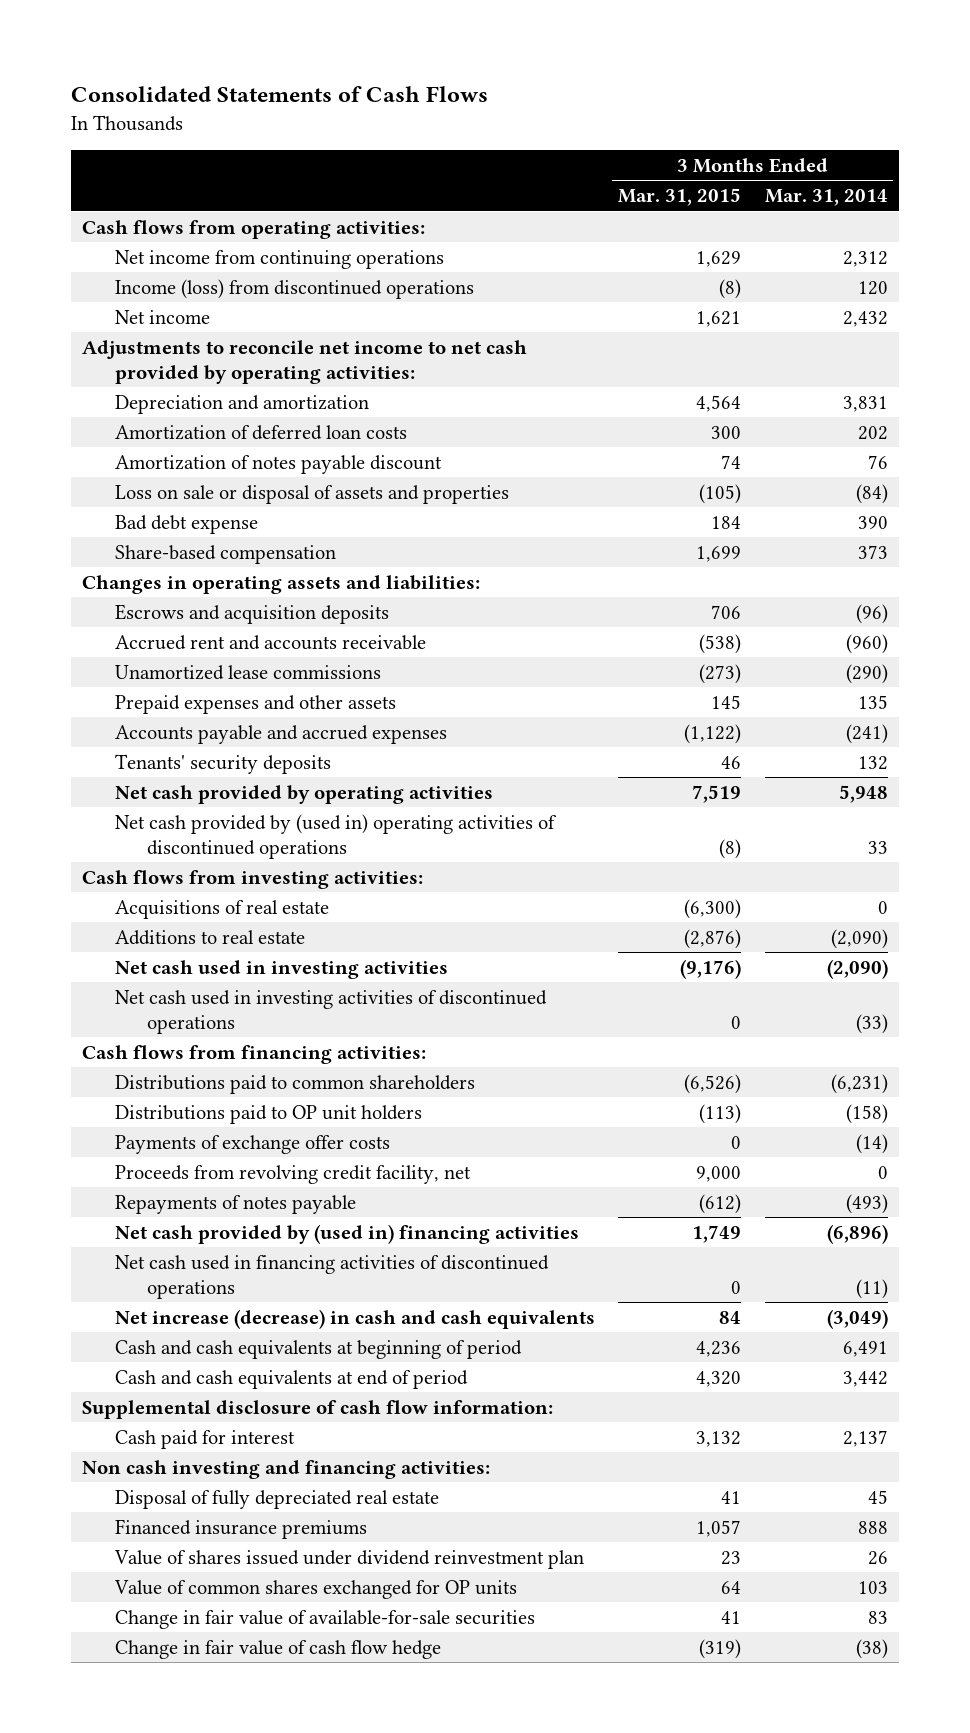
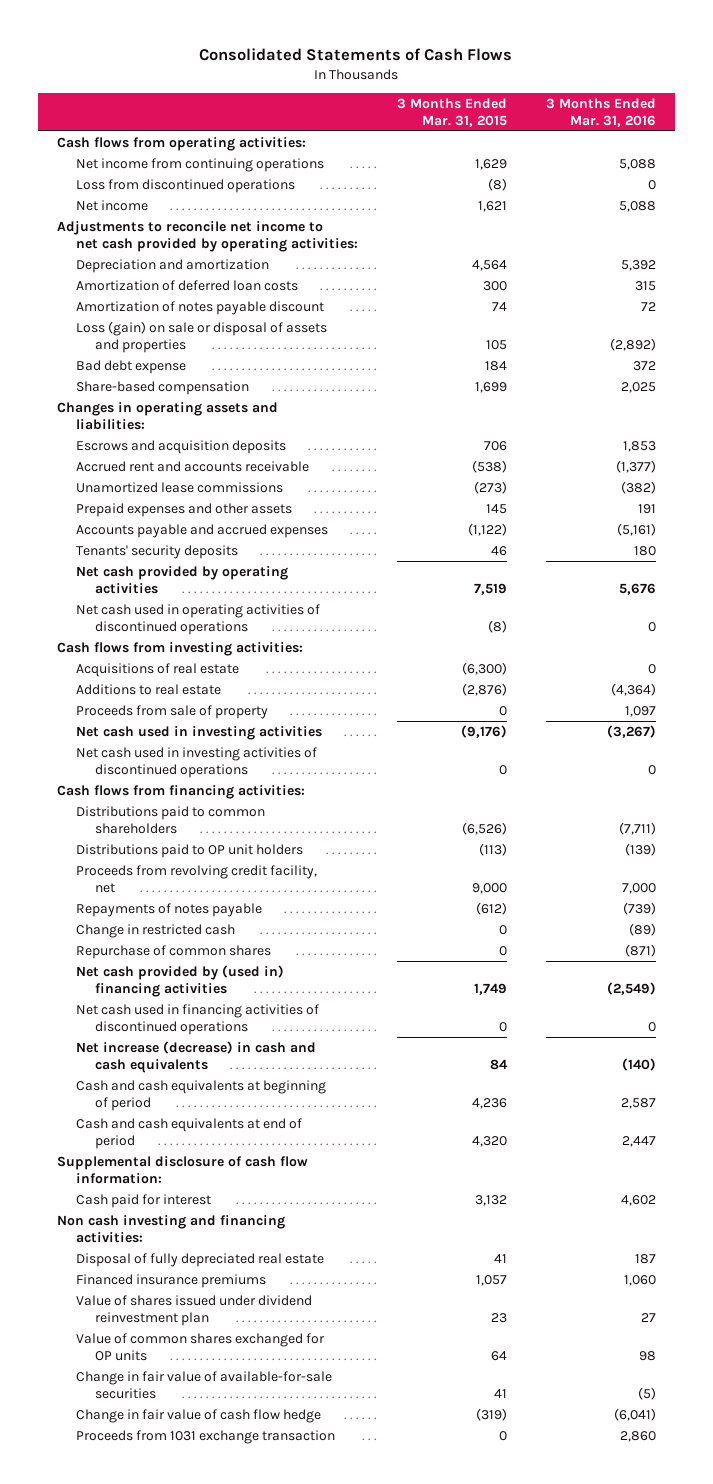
[764,189,888,207] Mar. 31, 2014 -> none
none -> [545,98,656,127] 3 Months Ended Mar. 31, 2016
[114,278,474,299] Income (loss) from discontinued operations -> [76,179,296,194] Loss from discontinued operations
[114,484,509,504] Loss on sale or disposal of assets and properties -> [76,321,328,353] Loss (gain) on sale or disposal of assets and properties
[699,483,742,504] (105) -> [485,339,507,350] 105
[114,813,557,859] Net cash provided by (used in) operating activities of discontinued operations -> [76,604,321,635] Net cash used in operating activities of discontinued operations
none -> [76,705,269,720] Proceeds from sale of property
[114,1134,390,1154] Payments of exchange offer costs -> none
none -> [76,924,236,939] Change in restricted cash
none -> [76,945,272,960] Repurchase of common shares
none -> [76,1430,336,1445] Proceeds from 1031 exchange transaction

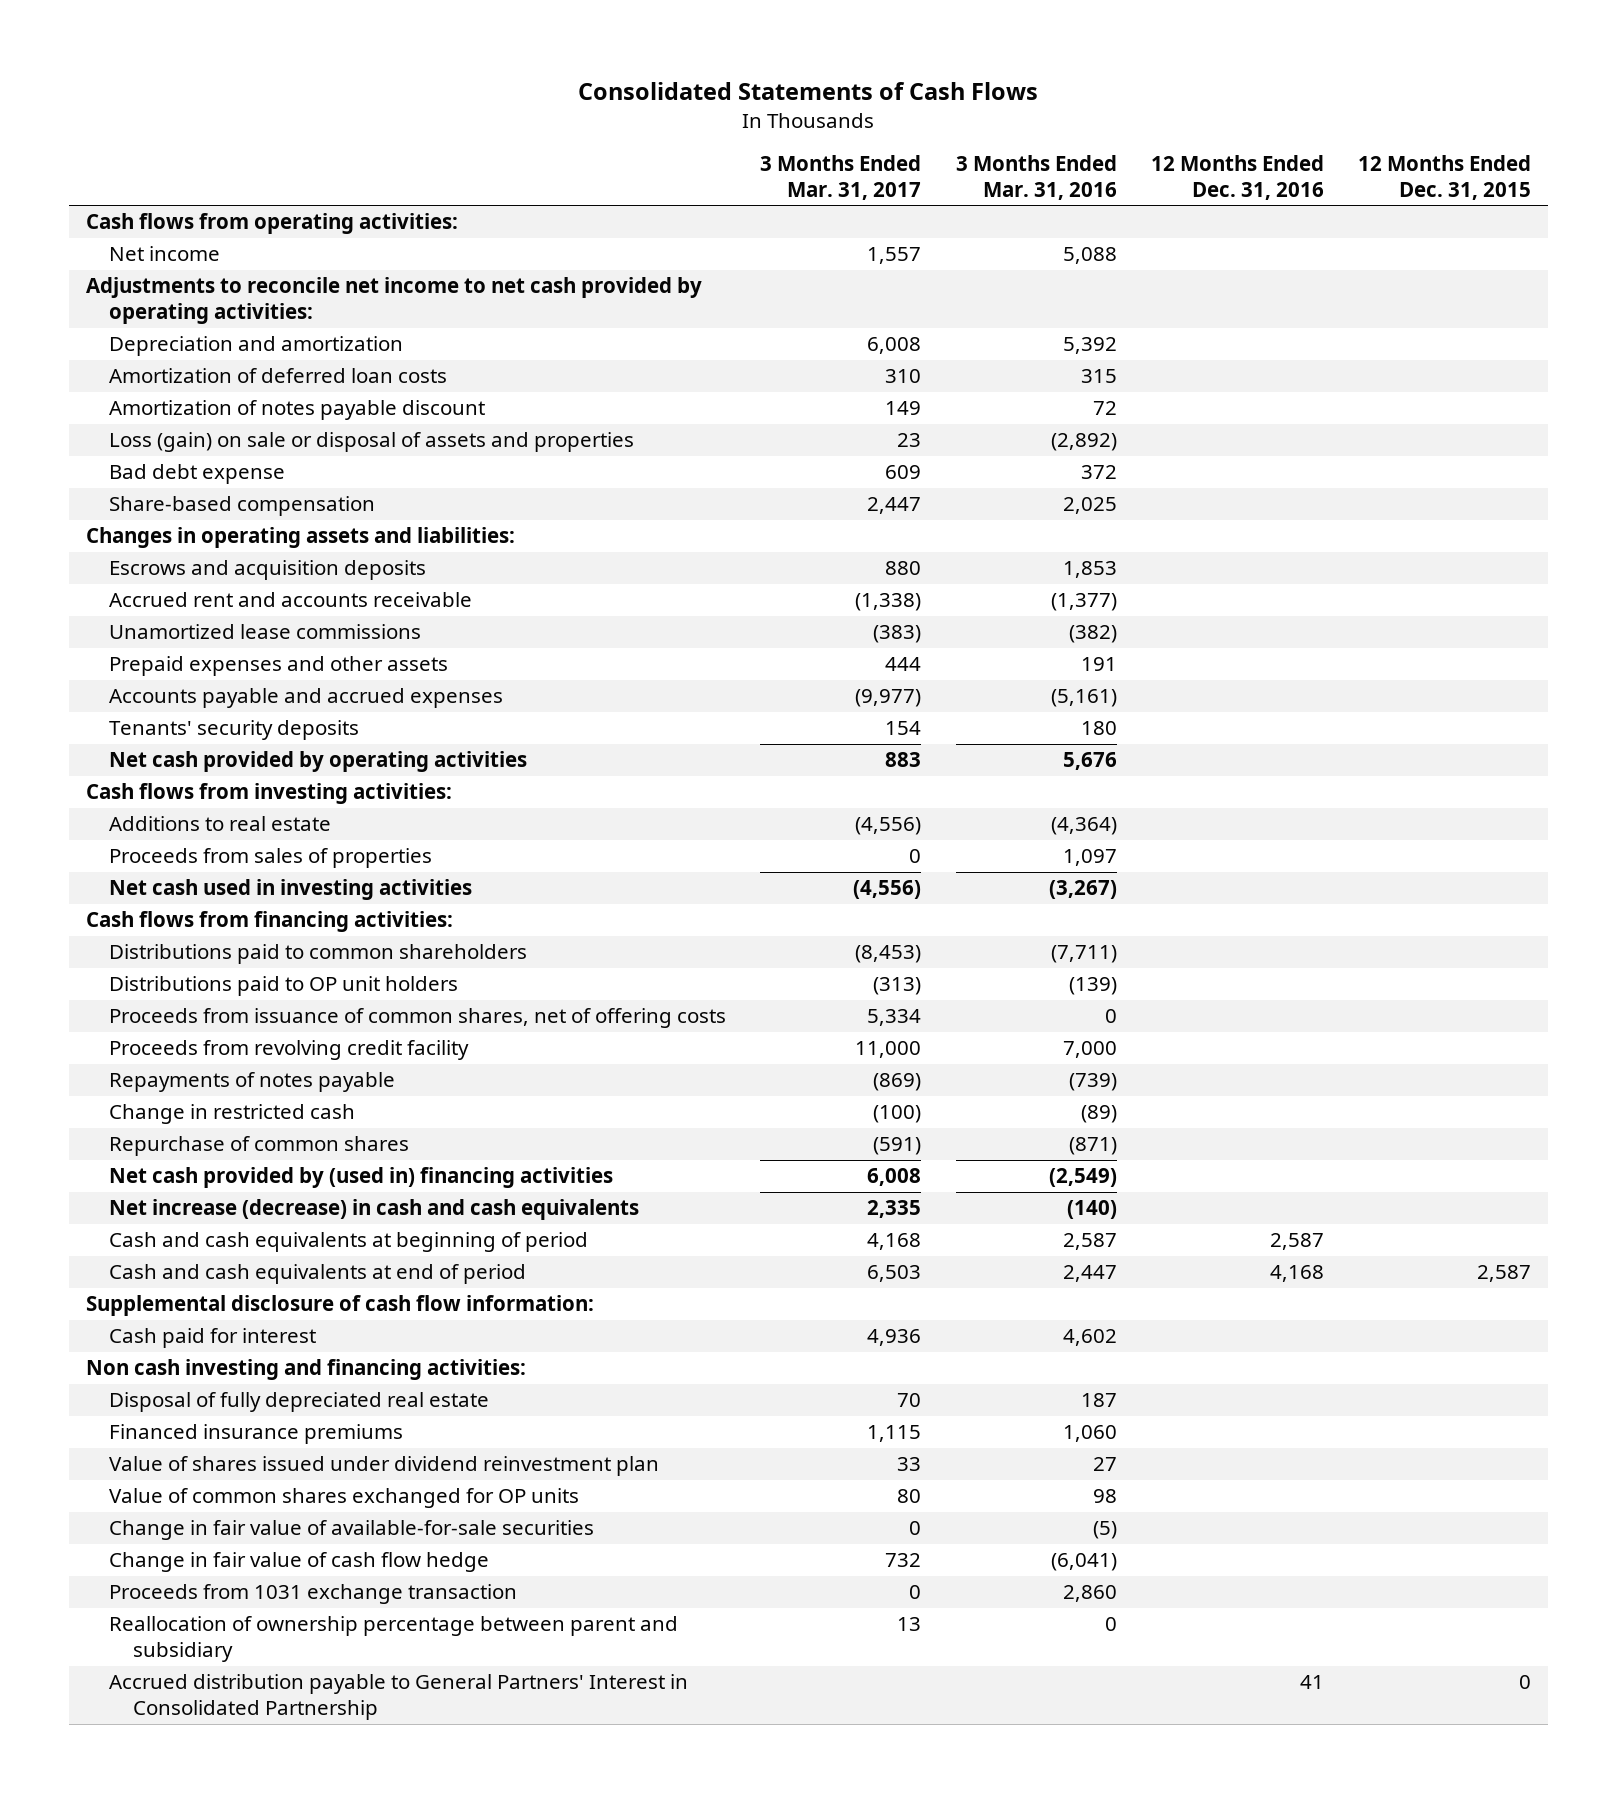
[396,98,507,127] 3 Months Ended Mar. 31, 2015 -> none
none -> [760,155,922,200] 3 Months Ended Mar. 31, 2017
none -> [1150,155,1324,200] 12 Months Ended Dec. 31, 2016
none -> [1357,155,1531,200] 12 Months Ended Dec. 31, 2015
[76,158,325,173] Net income from continuing operations -> none
[76,179,296,194] Loss from discontinued operations -> none
[76,604,321,635] Net cash used in operating activities of discontinued operations -> none
[76,663,240,678] Acquisitions of real estate -> none
[76,705,269,720] Proceeds from sale of property -> [109,848,433,869] Proceeds from sales of properties
[76,747,318,778] Net cash used in investing activities of discontinued operations -> none
none -> [109,1008,727,1029] Proceeds from issuance of common shares, net of offering costs
[76,865,318,893] Proceeds from revolving credit facility, net -> [109,1040,470,1061] Proceeds from revolving credit facility
[76,1004,320,1035] Net cash used in financing activities of discontinued operations -> none
none -> [109,1616,679,1662] Reallocation of ownership percentage between parent and subsidiary
none -> [109,1674,689,1720] Accrued distribution payable to General Partners' Interest in Consolidated Partnership

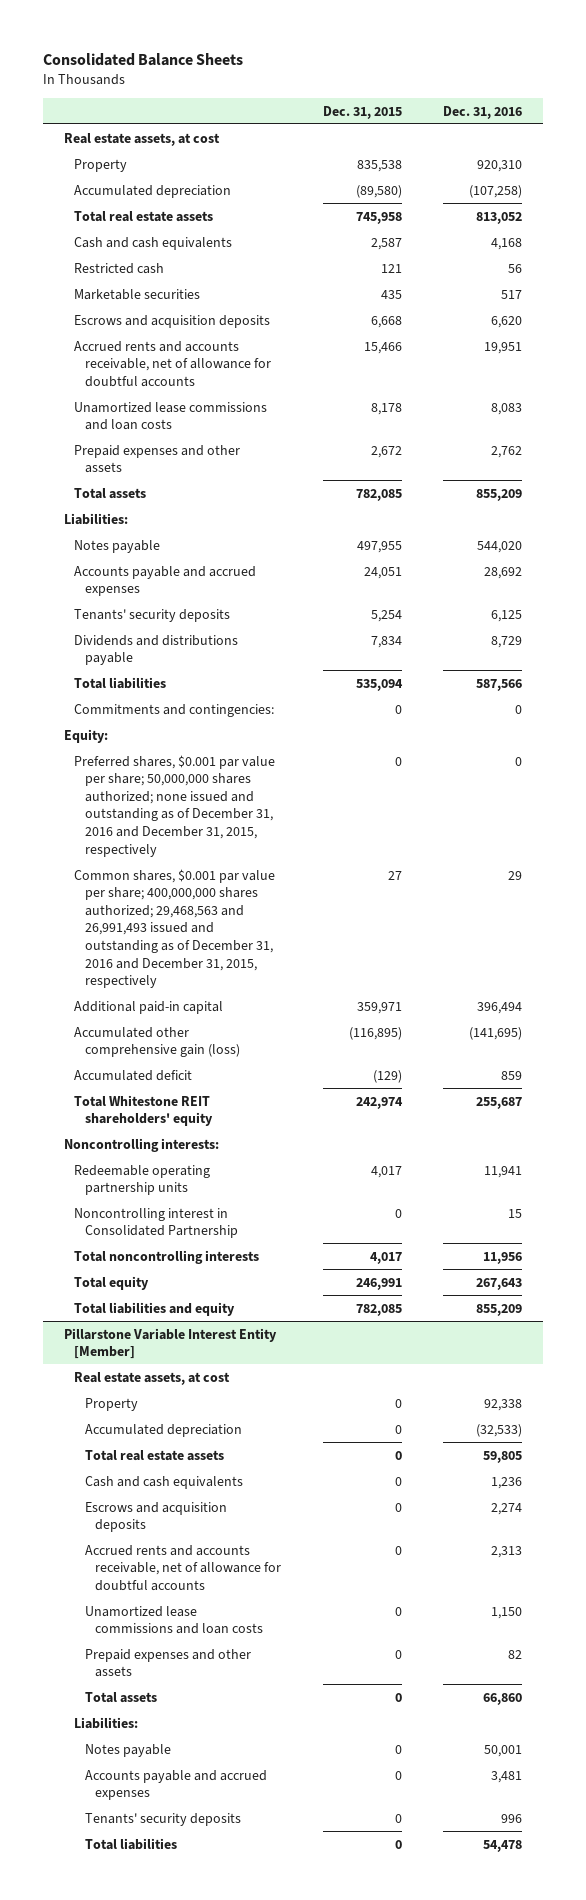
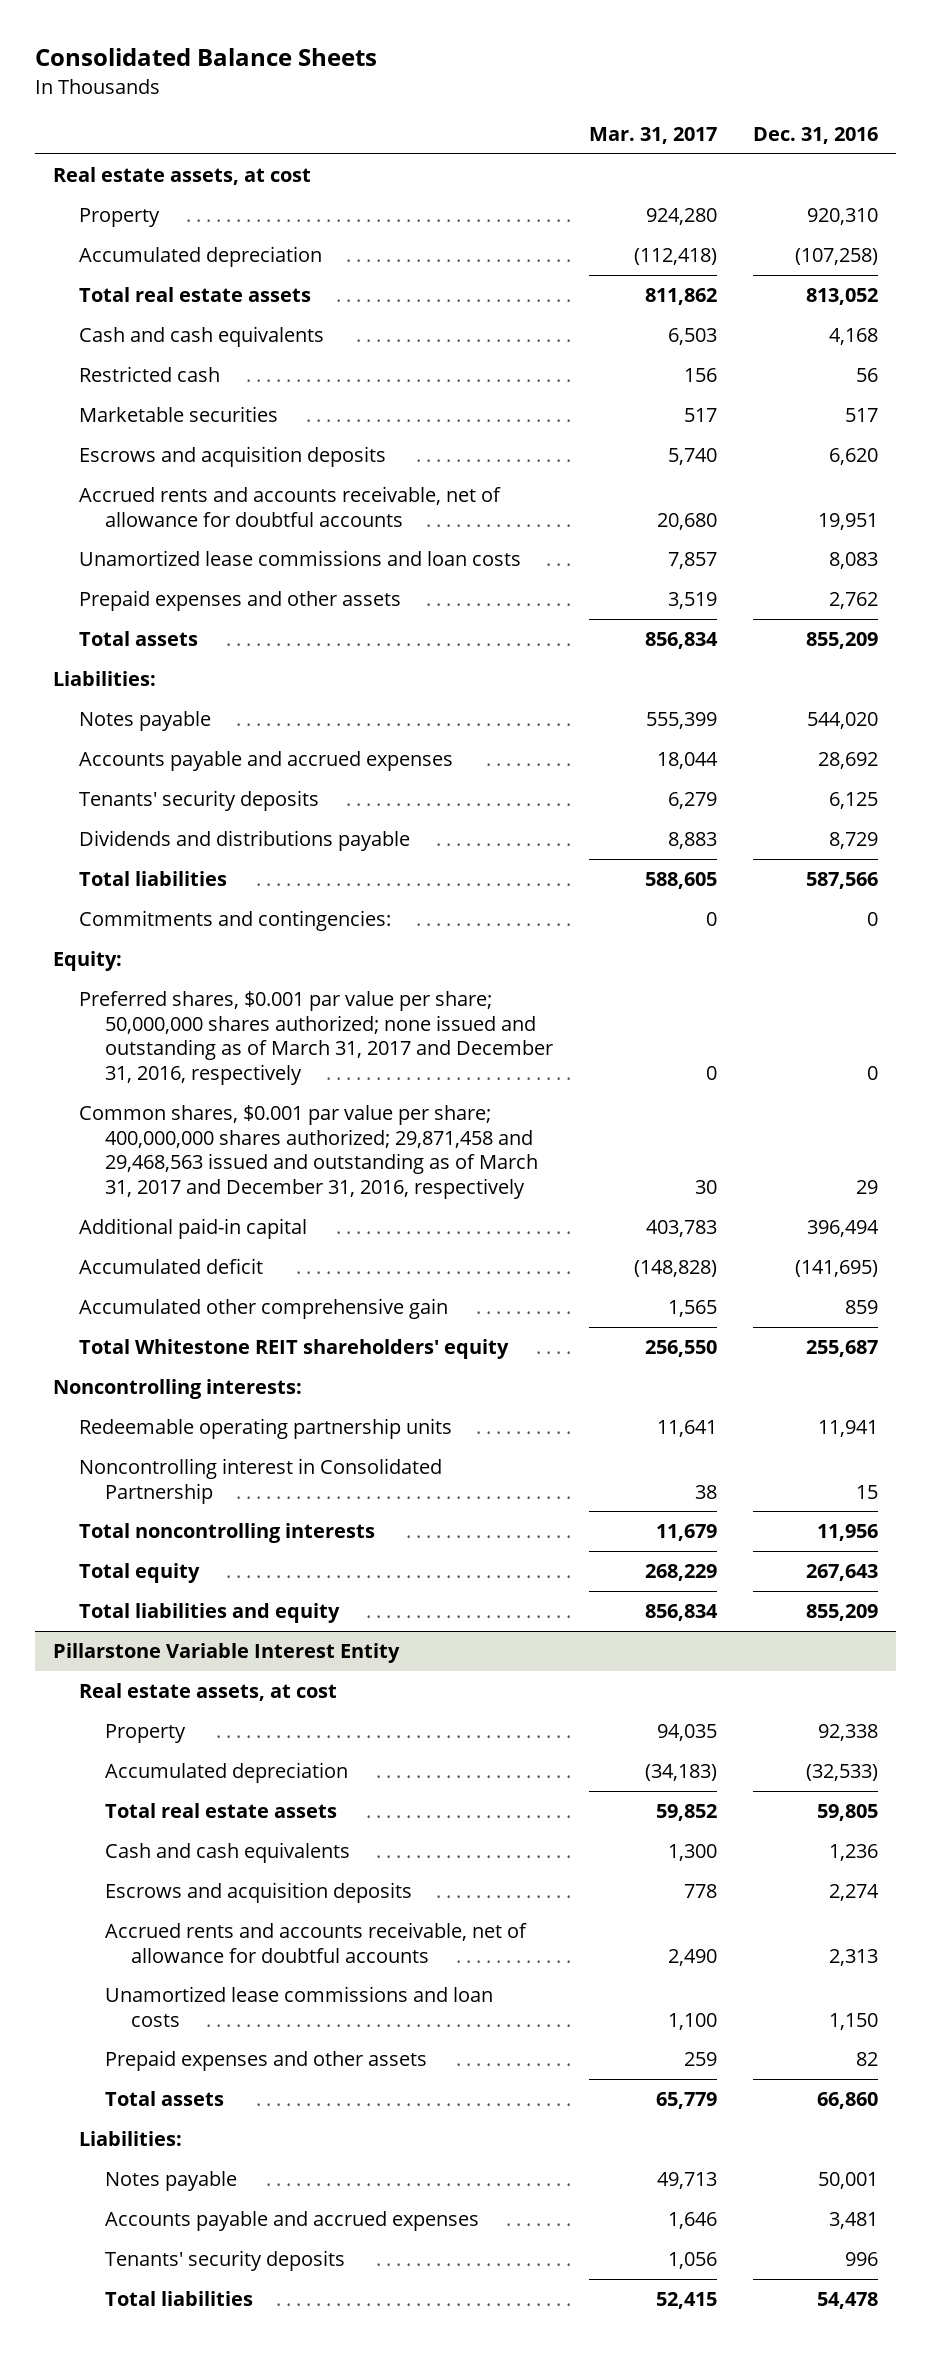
[322,105,402,119] Dec. 31, 2015 -> none
none -> [588,126,717,144] Mar. 31, 2017
[74,754,276,857] Preferred shares, $0.001 par value per share; 50,000,000 shares authorized; none issued and outstanding as of December 31, 2016 and December 31, 2015, respectively -> [78,991,553,1085] Preferred shares, $0.001 par value per share; 50,000,000 shares authorized; none issued and outstanding as of March 31, 2017 and December 31, 2016, respectively
[74,868,276,989] Common shares, $0.001 par value per share; 400,000,000 shares authorized; 29,468,563 and 26,991,493 issued and outstanding as of December 31, 2016 and December 31, 2015, respectively -> [78,1105,538,1199] Common shares, $0.001 par value per share; 400,000,000 shares authorized; 29,871,458 and 29,468,563 issued and outstanding as of March 31, 2017 and December 31, 2016, respectively
[74,1026,240,1058] Accumulated other comprehensive gain (loss) -> [78,1258,263,1275] Accumulated deficit
[74,1069,193,1081] Accumulated deficit -> [78,1298,448,1320] Accumulated other comprehensive gain
[63,1327,277,1360] Pillarstone Variable Interest Entity [Member] -> [52,1643,400,1664] Pillarstone Variable Interest Entity

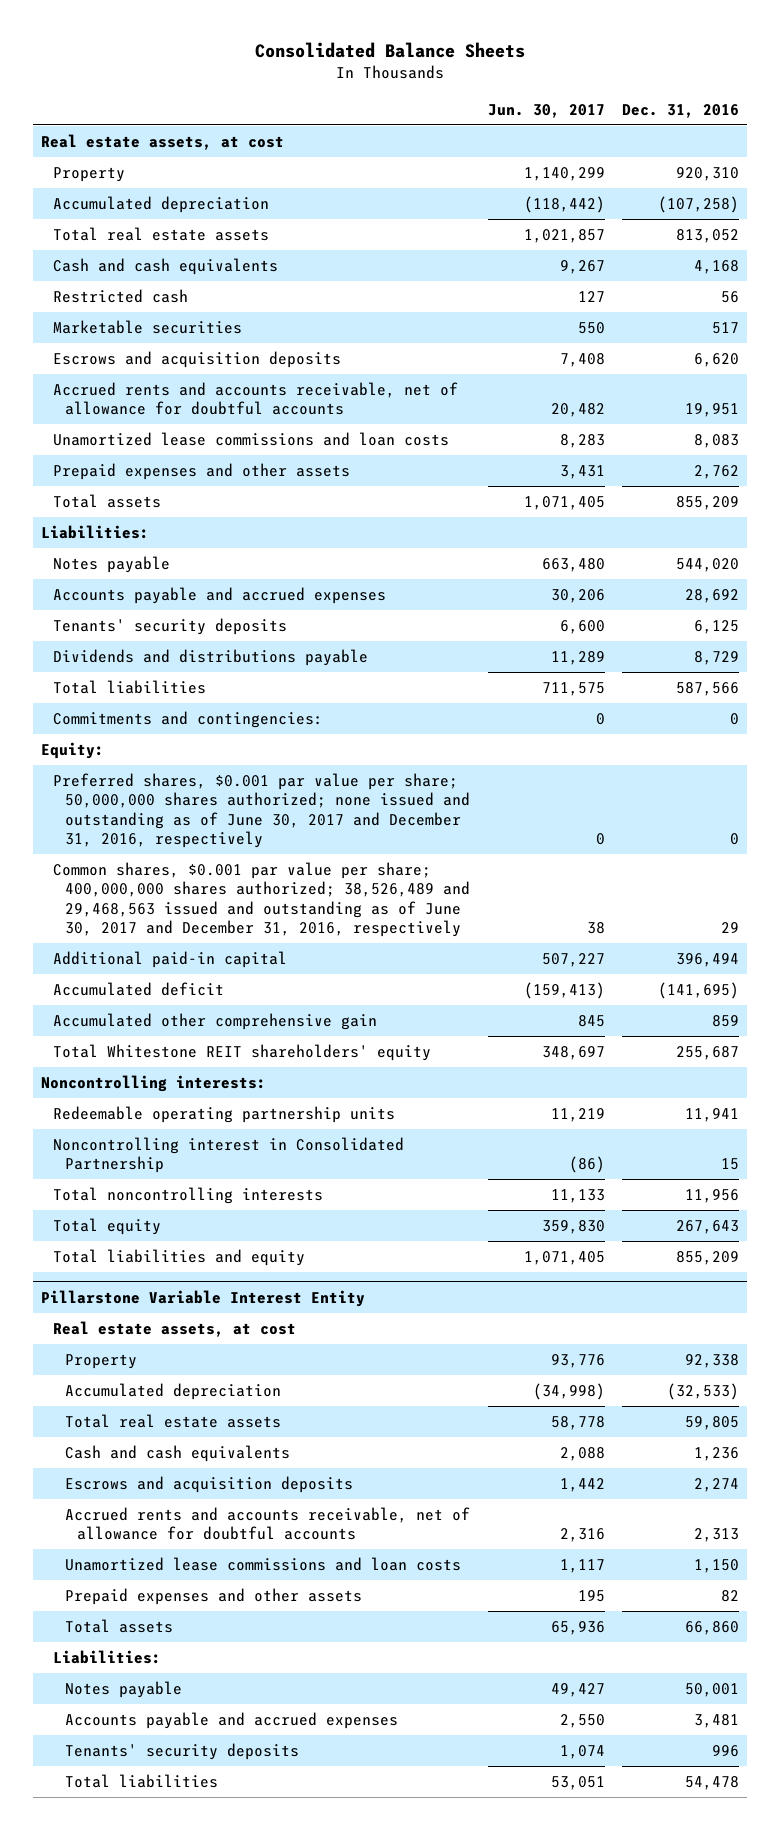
[588,126,717,144] Mar. 31, 2017 -> none
none -> [487,103,605,118] Jun. 30, 2017
[78,991,553,1085] Preferred shares, $0.001 par value per share; 50,000,000 shares authorized; none issued and outstanding as of March 31, 2017 and December 31, 2016, respectively -> [53,773,471,849] Preferred shares, $0.001 par value per share; 50,000,000 shares authorized; none issued and outstanding as of June 30, 2017 and December 31, 2016, respectively
[78,1105,538,1199] Common shares, $0.001 par value per share; 400,000,000 shares authorized; 29,871,458 and 29,468,563 issued and outstanding as of March 31, 2017 and December 31, 2016, respectively -> [53,862,471,938] Common shares, $0.001 par value per share; 400,000,000 shares authorized; 38,526,489 and 29,468,563 issued and outstanding as of June 30, 2017 and December 31, 2016, respectively

